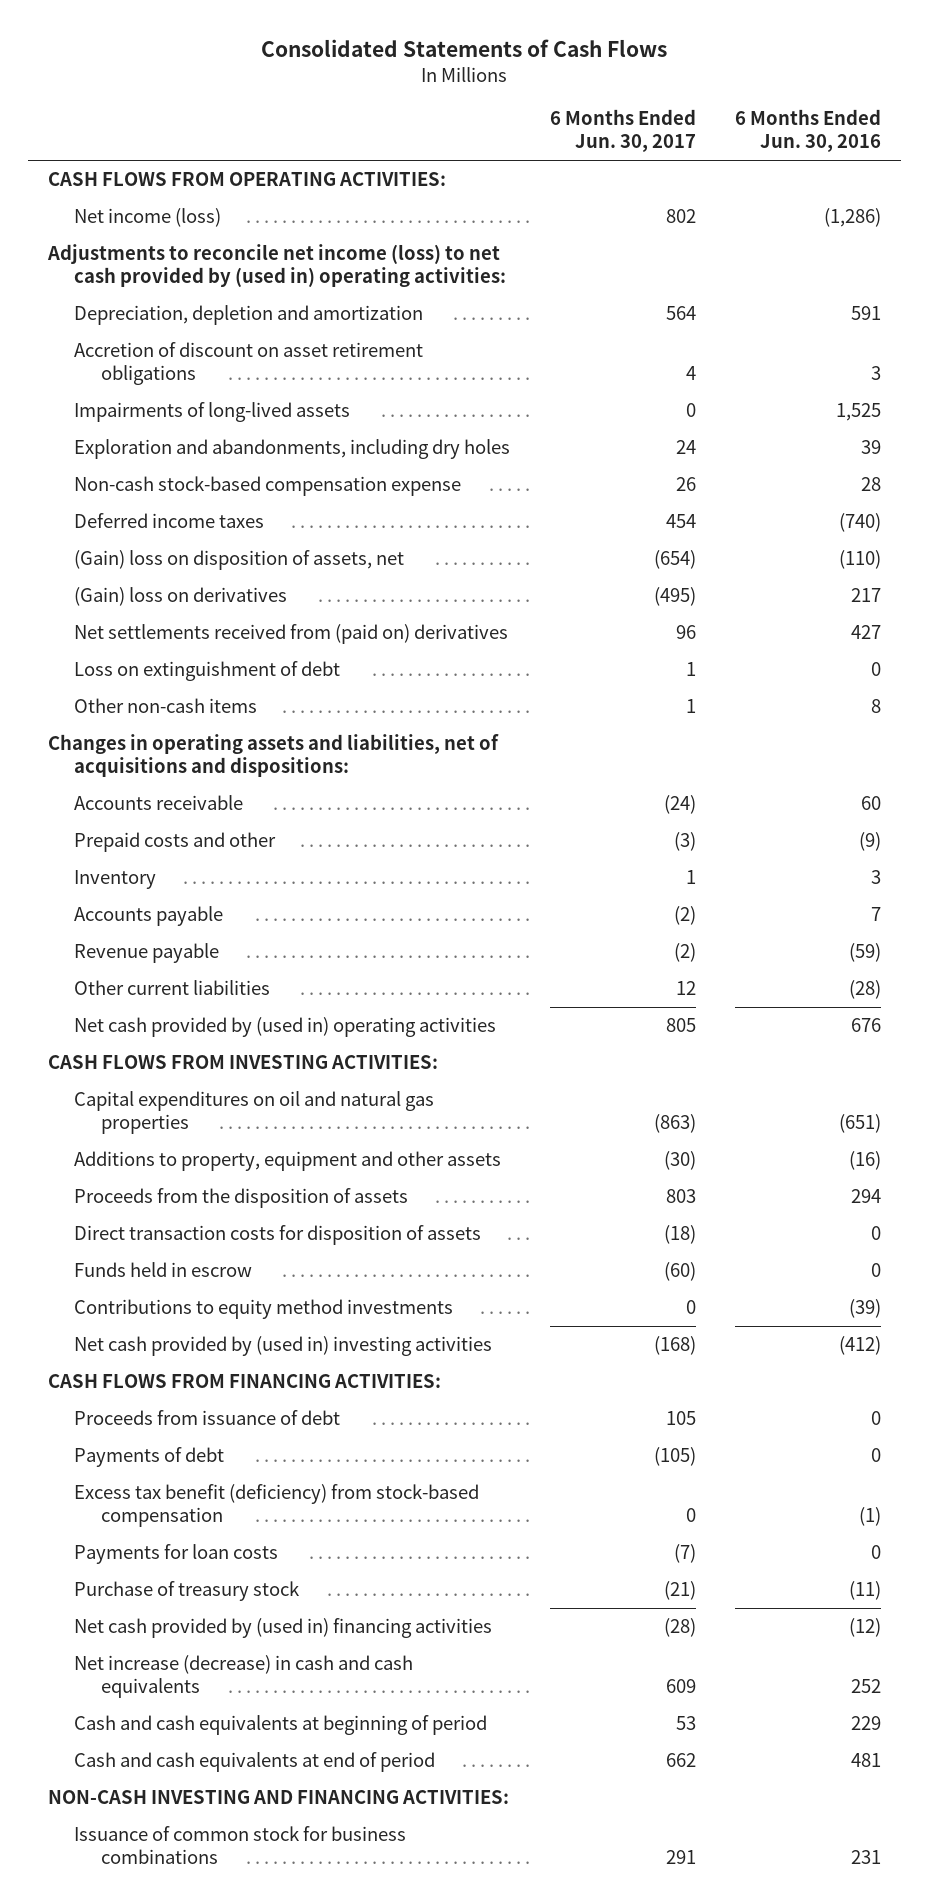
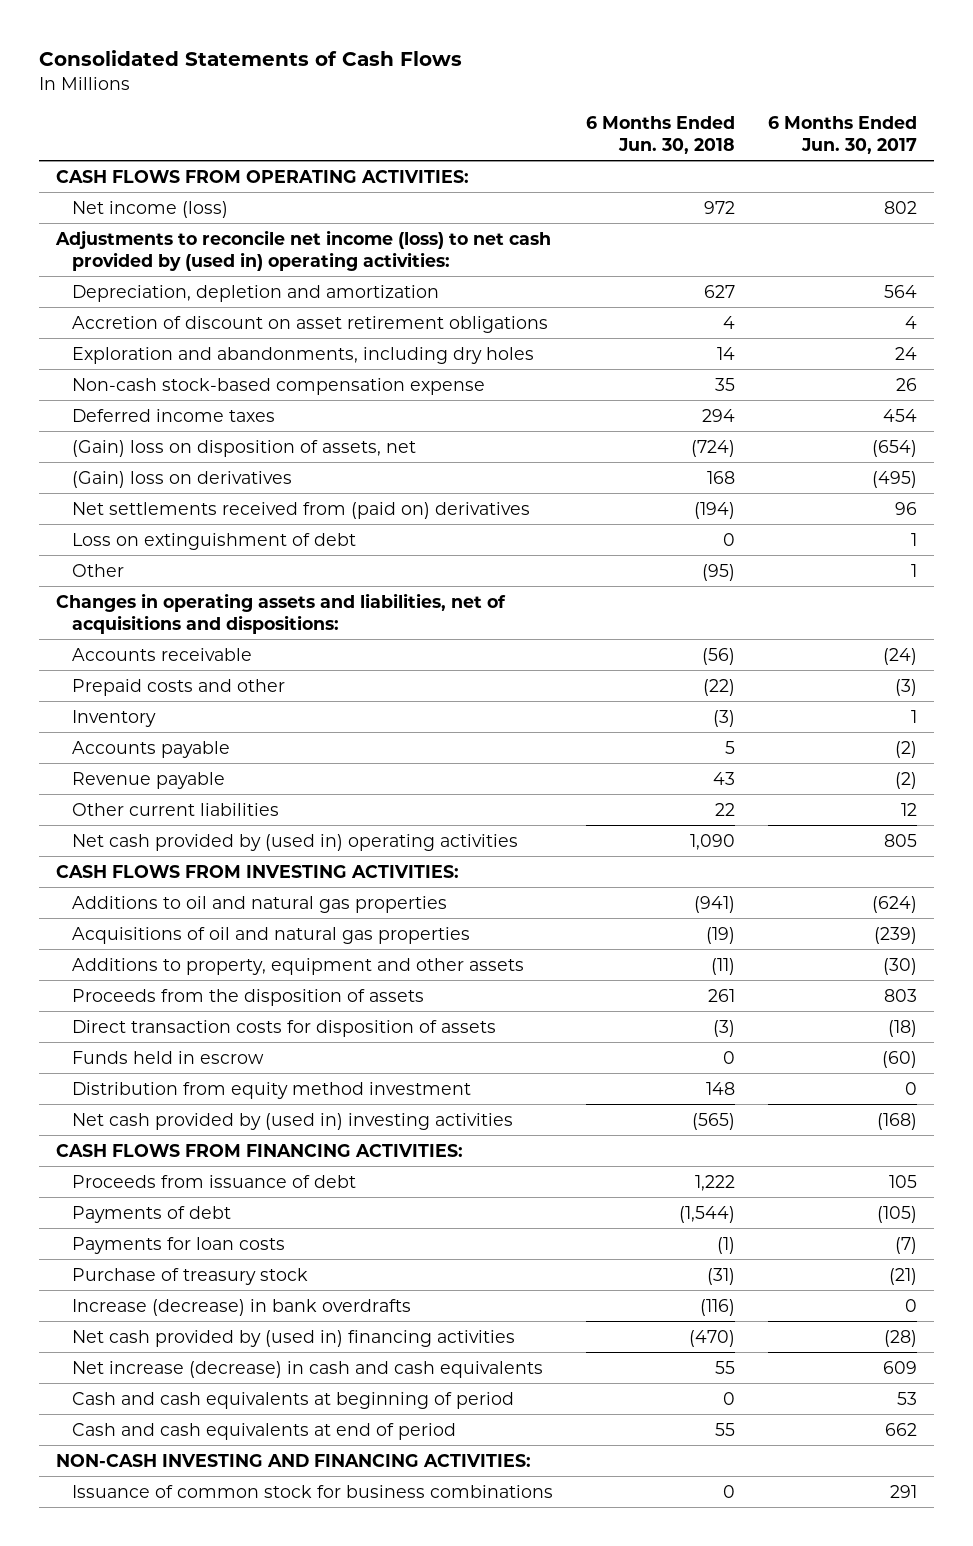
[734,109,881,153] 6 Months Ended Jun. 30, 2016 -> none
none -> [586,115,736,154] 6 Months Ended Jun. 30, 2018
[74,402,351,423] Impairments of long-lived assets -> none
[74,698,258,714] Other non-cash items -> [72,563,125,577] Other
[74,1091,435,1135] Capital expenditures on oil and natural gas properties -> [72,895,448,913] Additions to oil and natural gas properties
[653,1114,696,1134] (863) -> [872,895,918,913] (624)
none -> [72,926,471,944] Acquisitions of oil and natural gas properties
[74,1299,454,1320] Contributions to equity method investments -> none
none -> [72,1081,472,1099] Distribution from equity method investment
[74,1484,480,1528] Excess tax benefit (deficiency) from stock-based compensation -> none
none -> [72,1298,412,1316] Increase (decrease) in bank overdrafts

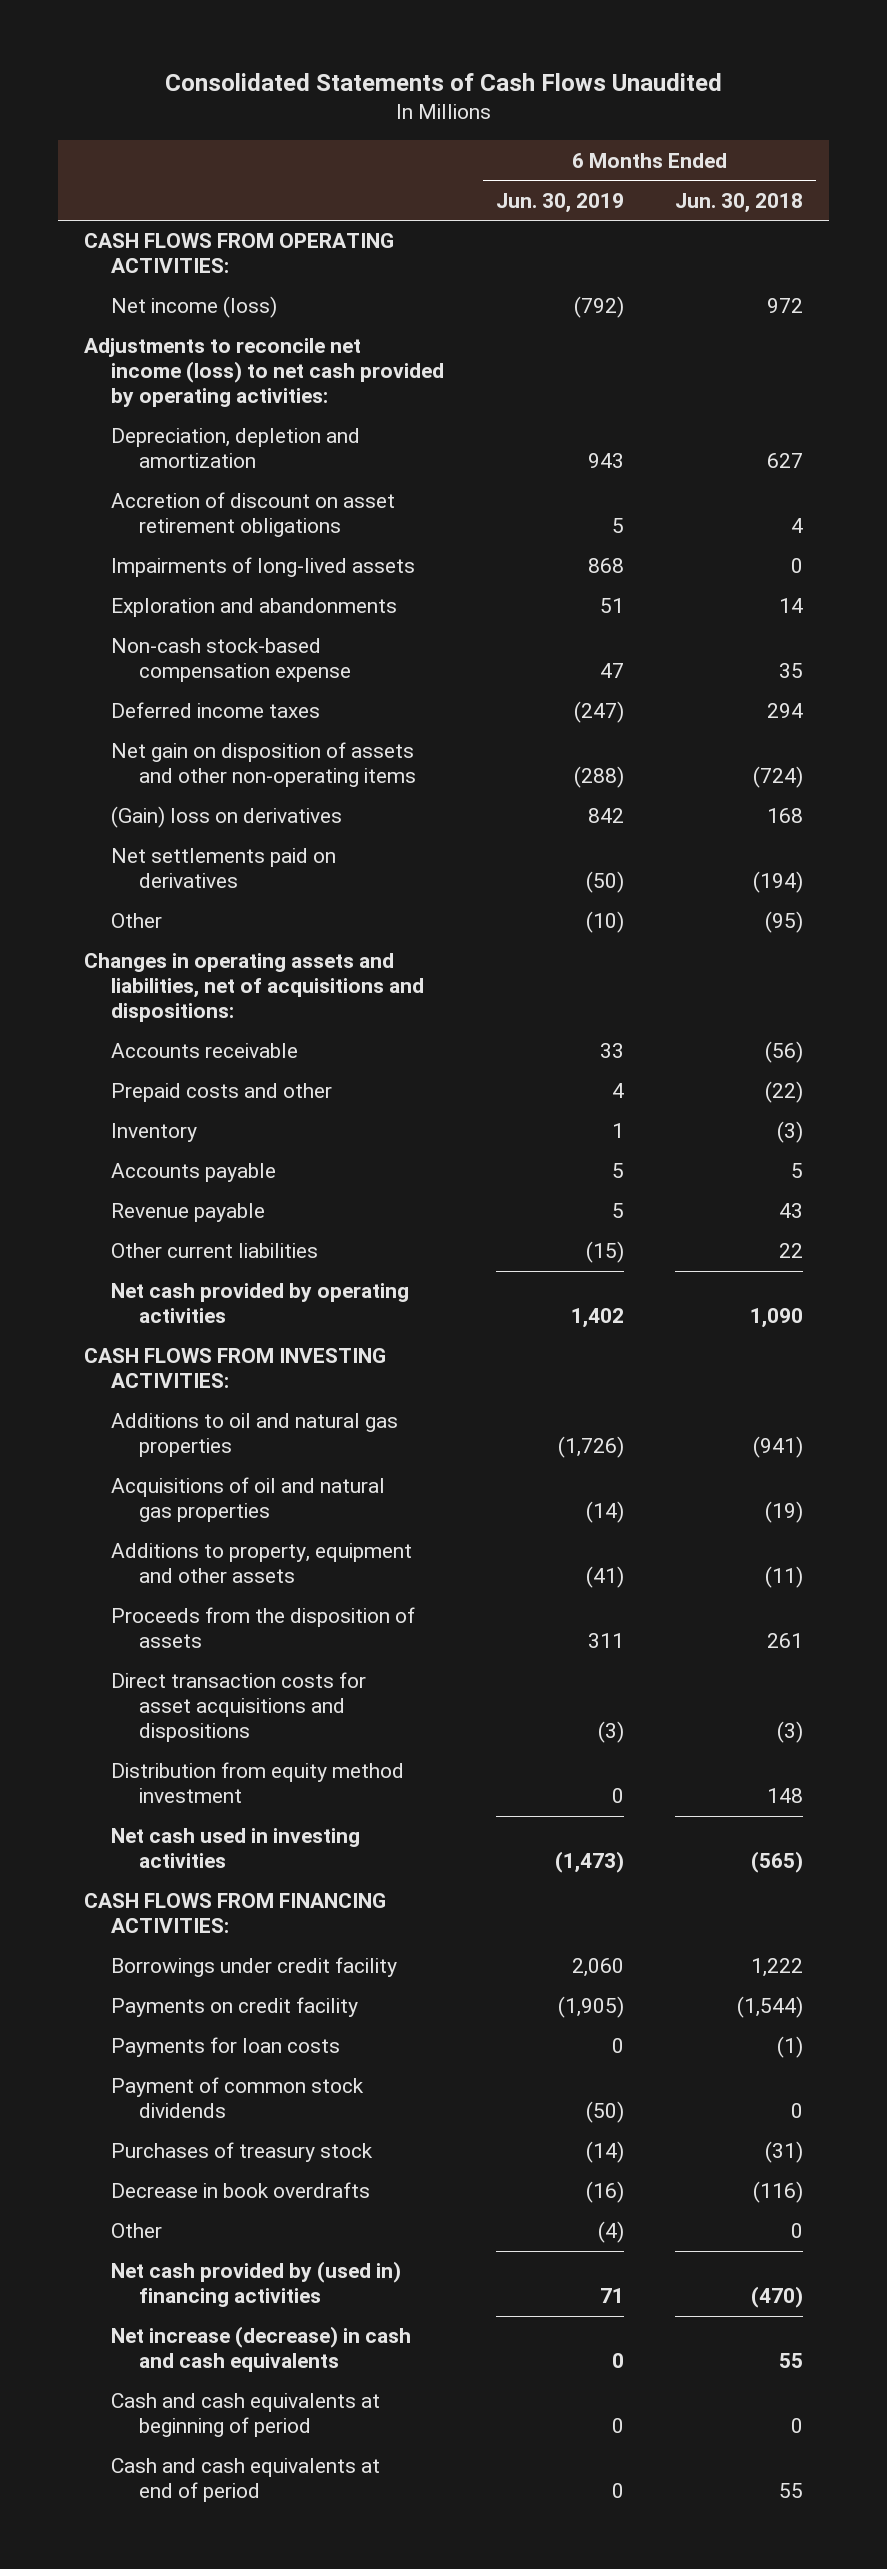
[39,50,463,67] Consolidated Statements of Cash Flows -> [164,72,722,91] Consolidated Statements of Cash Flows Unaudited
[768,115,918,154] 6 Months Ended Jun. 30, 2017 -> none
none -> [495,192,624,213] Jun. 30, 2019
[54,229,551,271] Adjustments to reconcile net income (loss) to net cash provided by (used in) operating activities: -> [83,338,445,408] Adjustments to reconcile net income (loss) to net cash provided by operating activities:
none -> [111,557,416,578] Impairments of long-lived assets
[72,346,535,364] Exploration and abandonments, including dry holes -> [111,598,398,618] Exploration and abandonments
[72,439,417,457] (Gain) loss on disposition of assets, net -> [111,742,417,788] Net gain on disposition of assets and other non-operating items
[72,532,357,550] Loss on extinguishment of debt -> none
[72,501,531,519] Net settlements received from (paid on) derivatives -> [111,848,337,889] Net settlements paid on derivatives
[72,833,519,851] Net cash provided by (used in) operating activities -> [111,1283,410,1324] Net cash provided by operating activities
[72,1050,265,1064] Funds held in escrow -> none
[72,1019,497,1037] Direct transaction costs for disposition of assets -> [111,1672,367,1743] Direct transaction costs for asset acquisitions and dispositions
[72,1112,514,1130] Net cash provided by (used in) investing activities -> [111,1828,361,1869] Net cash used in investing activities
[72,1174,357,1188] Proceeds from issuance of debt -> [111,1957,398,1978] Borrowings under credit facility
[72,1205,232,1223] Payments of debt -> [111,1997,359,2018] Payments on credit facility
none -> [111,2077,365,2119] Payment of common stock dividends
[72,1267,309,1285] Purchase of treasury stock -> [111,2142,374,2163] Purchases of treasury stock
[72,1298,412,1316] Increase (decrease) in bank overdrafts -> [111,2182,371,2199] Decrease in book overdrafts
none -> [111,2223,163,2239] Other
[55,1453,531,1467] NON-CASH INVESTING AND FINANCING ACTIVITIES: -> none
[72,1484,554,1498] Issuance of common stock for business combinations -> none

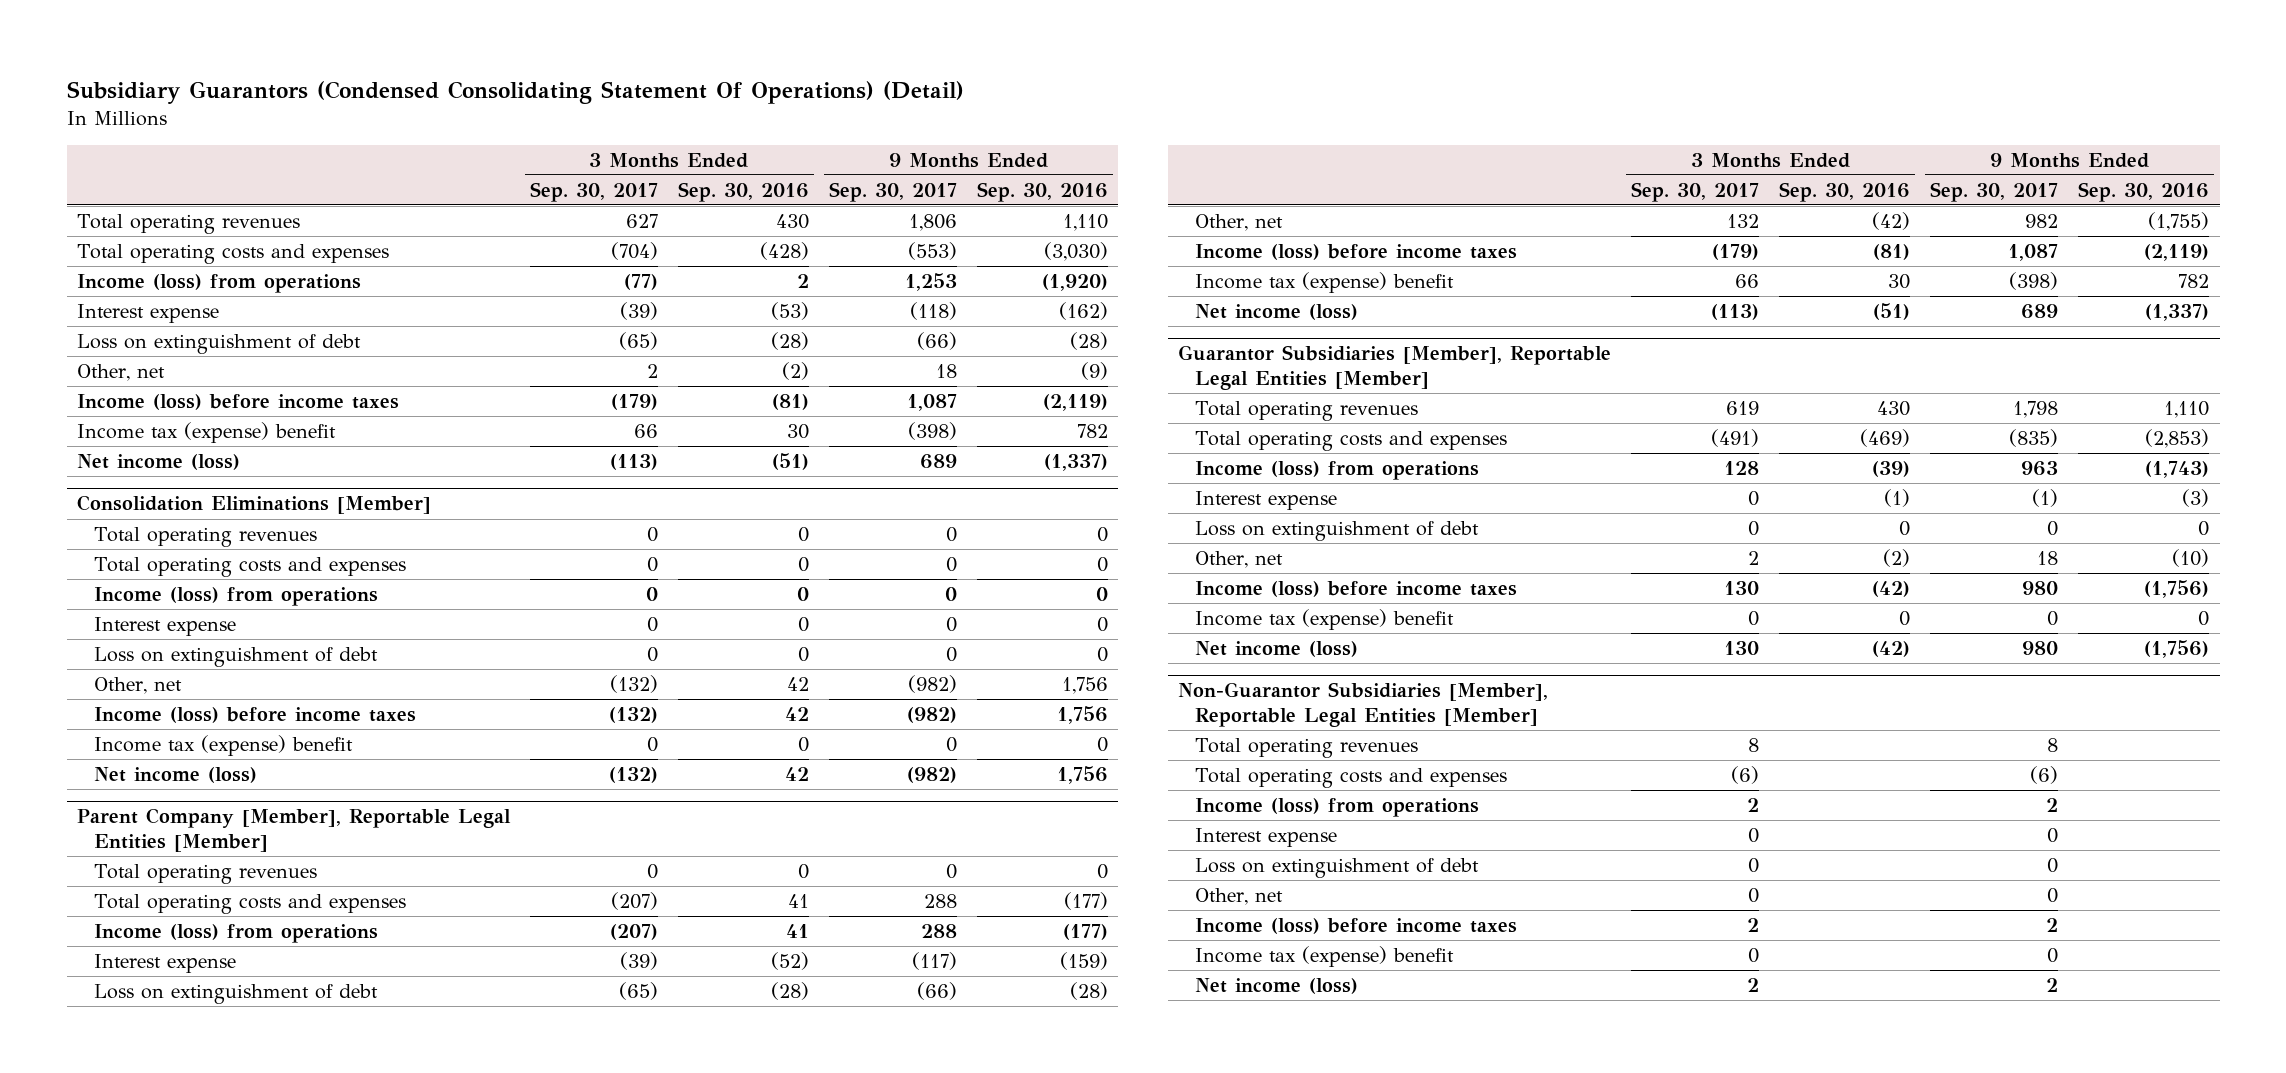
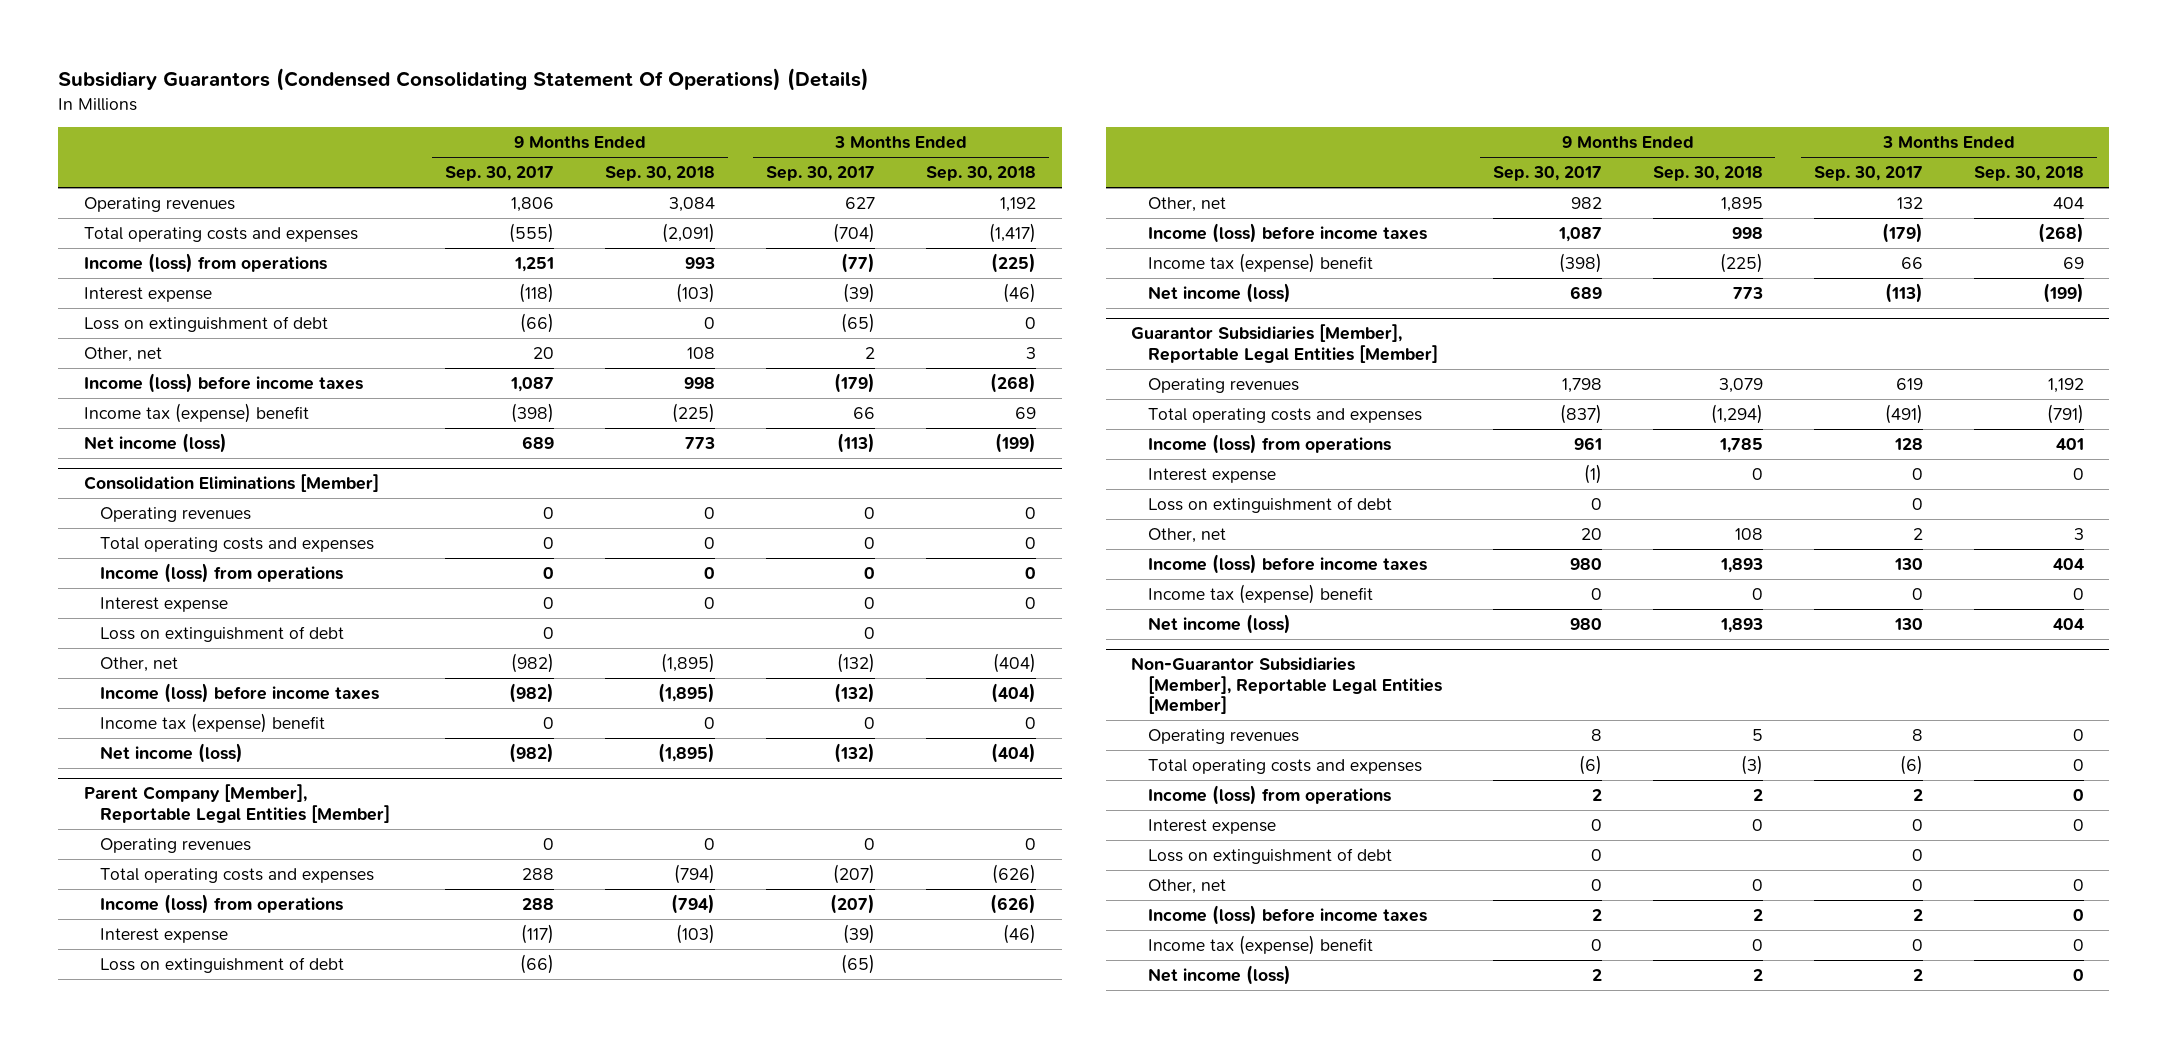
[66,80,964,104] Subsidiary Guarantors (Condensed Consolidating Statement Of Operations) (Detail) -> [58,67,870,91] Subsidiary Guarantors (Condensed Consolidating Statement Of Operations) (Details)
[677,181,809,202] Sep. 30, 2016 -> none
[977,181,1109,202] Sep. 30, 2016 -> none
none -> [604,166,715,182] Sep. 30, 2018
none -> [926,166,1037,182] Sep. 30, 2018
[76,213,300,234] Total operating revenues -> [83,196,235,212] Operating revenues
[907,241,957,260] (553) -> [508,222,554,243] (555)
[904,272,957,291] 1,253 -> [513,256,554,272] 1,251
[935,363,957,378] 18 -> [532,346,554,359] 20
[93,526,317,547] Total operating revenues -> [99,506,251,522] Operating revenues
[93,863,317,884] Total operating revenues -> [99,837,251,853] Operating revenues
[1195,400,1419,421] Total operating revenues -> [1147,377,1299,393] Operating revenues
[2009,428,2059,447] (835) -> [1559,403,1602,424] (837)
[2021,460,2059,476] 963 -> [1573,436,1602,450] 961
[2037,550,2059,565] 18 -> [1580,527,1602,540] 20
[1195,737,1419,758] Total operating revenues -> [1147,728,1299,744] Operating revenues

